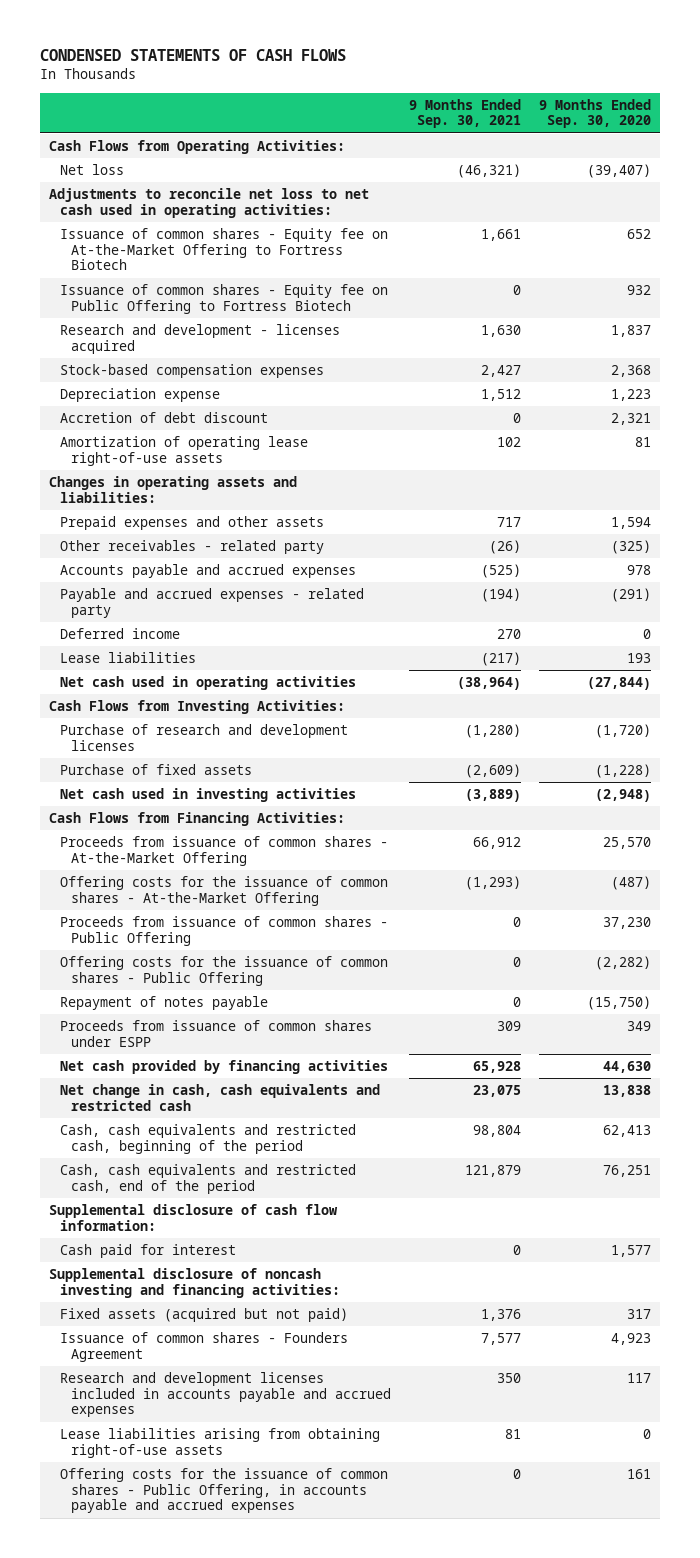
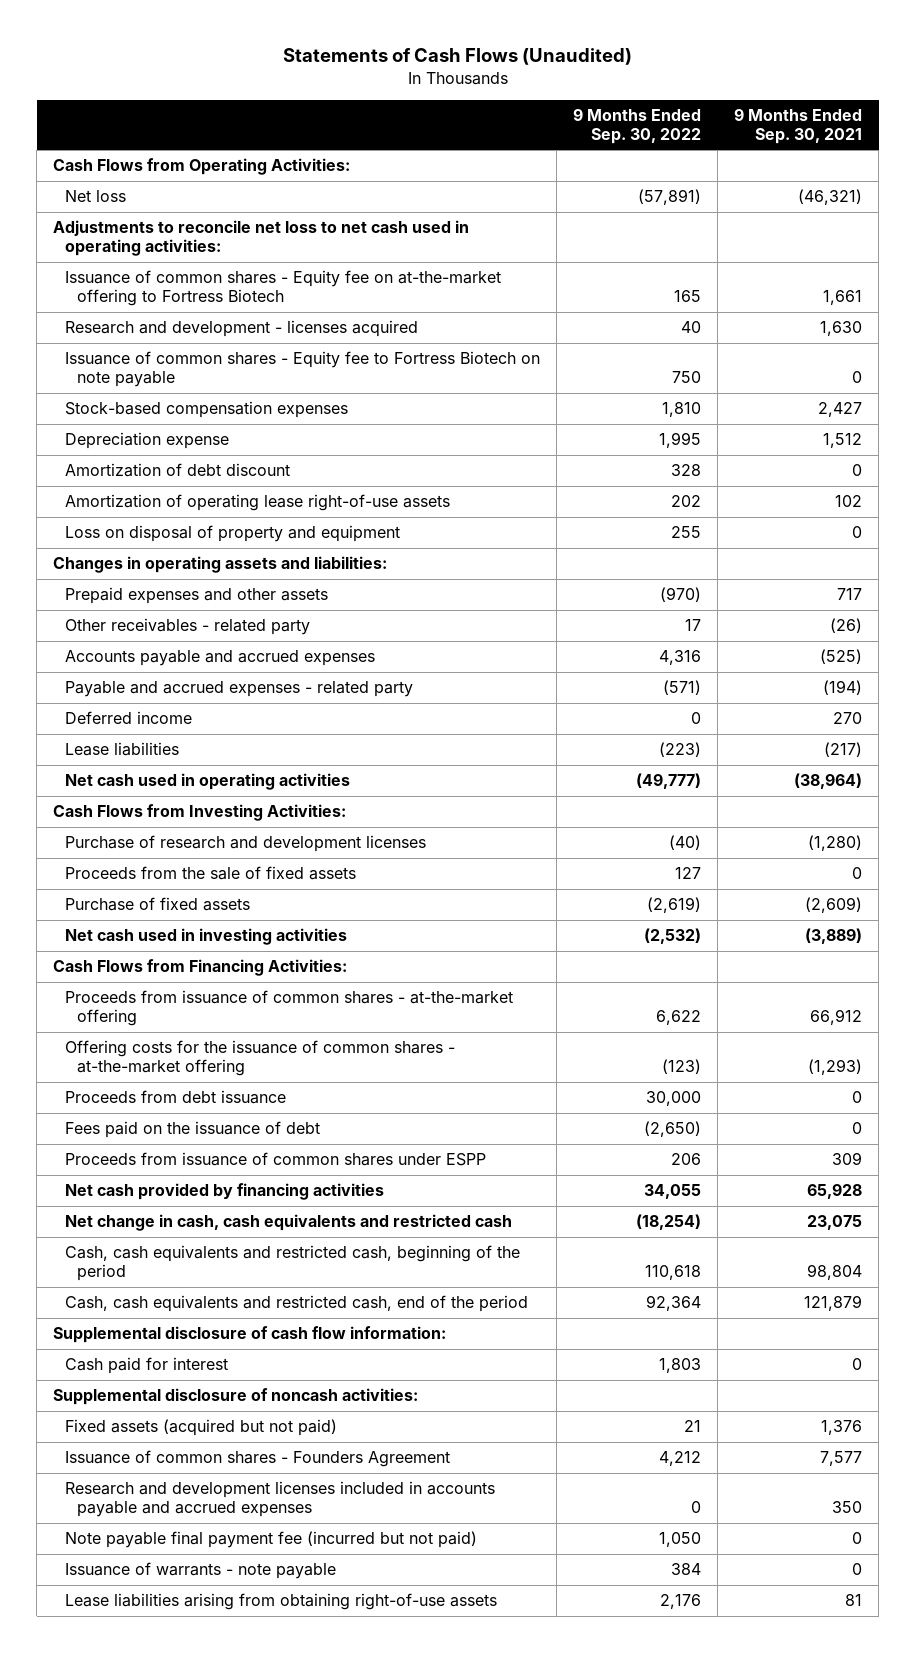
[39,48,346,61] CONDENSED STATEMENTS OF CASH FLOWS -> [282,47,632,65] Statements of Cash Flows (Unaudited)
[539,98,652,129] 9 Months Ended Sep. 30, 2020 -> none
none -> [573,108,702,144] 9 Months Ended Sep. 30, 2022
[59,284,388,314] Issuance of common shares - Equity fee on Public Offering to Fortress Biotech -> none
[59,228,388,271] Issuance of common shares - Equity fee on At-the-Market Offering to Fortress Biotech -> [65,270,502,307] Issuance of common shares - Equity fee on at-the-market offering to Fortress Biotech
none -> [65,351,541,388] Issuance of common shares - Equity fee to Fortress Biotech on note payable
[59,412,268,424] Accretion of debt discount -> [65,463,291,478] Amortization of debt discount
none -> [65,525,401,543] Loss on disposal of property and equipment
none -> [65,866,357,881] Proceeds from the sale of fixed assets
[59,916,388,946] Proceeds from issuance of common shares - Public Offering -> none
[59,956,388,986] Offering costs for the issuance of common shares - Public Offering -> none
[59,996,268,1011] Repayment of notes payable -> none
[59,836,388,866] Proceeds from issuance of common shares - At-the-Market Offering -> [65,990,514,1027] Proceeds from issuance of common shares - at-the-market offering
[59,876,388,906] Offering costs for the issuance of common shares - At-the-Market Offering -> [65,1040,456,1077] Offering costs for the issuance of common shares - at-the-market offering
none -> [65,1090,287,1105] Proceeds from debt issuance
none -> [65,1121,321,1139] Fees paid on the issuance of debt
[48,1268,340,1298] Supplemental disclosure of noncash investing and financing activities: -> [53,1388,419,1406] Supplemental disclosure of noncash activities:
none -> [65,1531,478,1549] Note payable final payment fee (incurred but not paid)
none -> [65,1562,337,1580] Issuance of warrants - note payable
[59,1468,388,1514] Offering costs for the issuance of common shares - Public Offering, in accounts payable and accrued expenses -> none

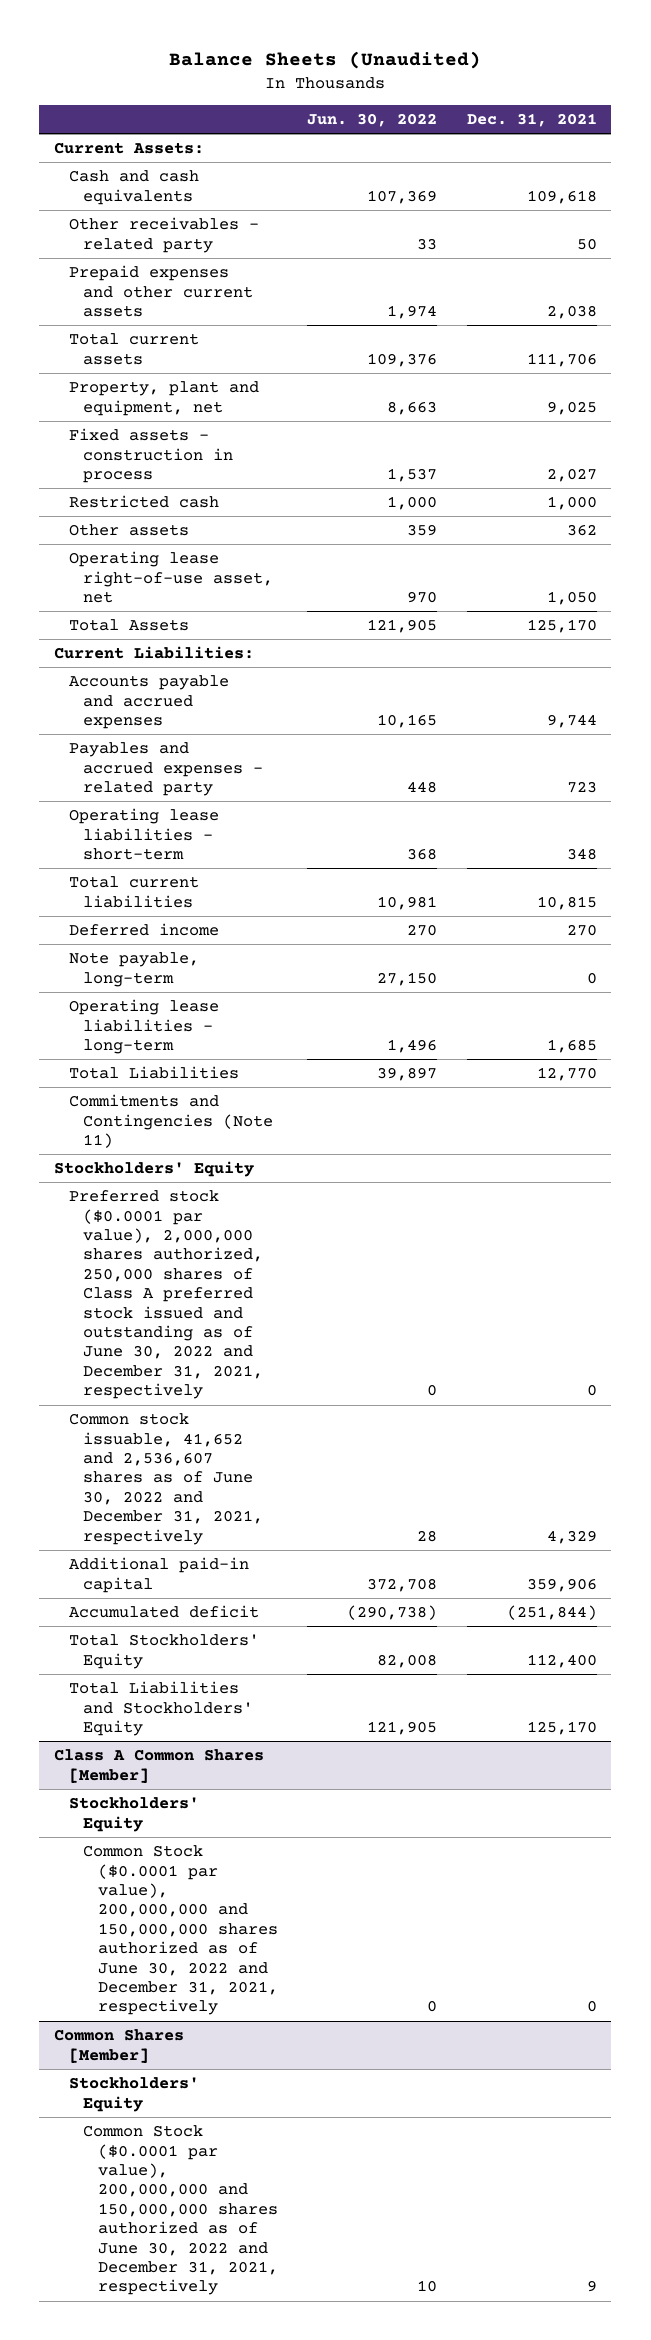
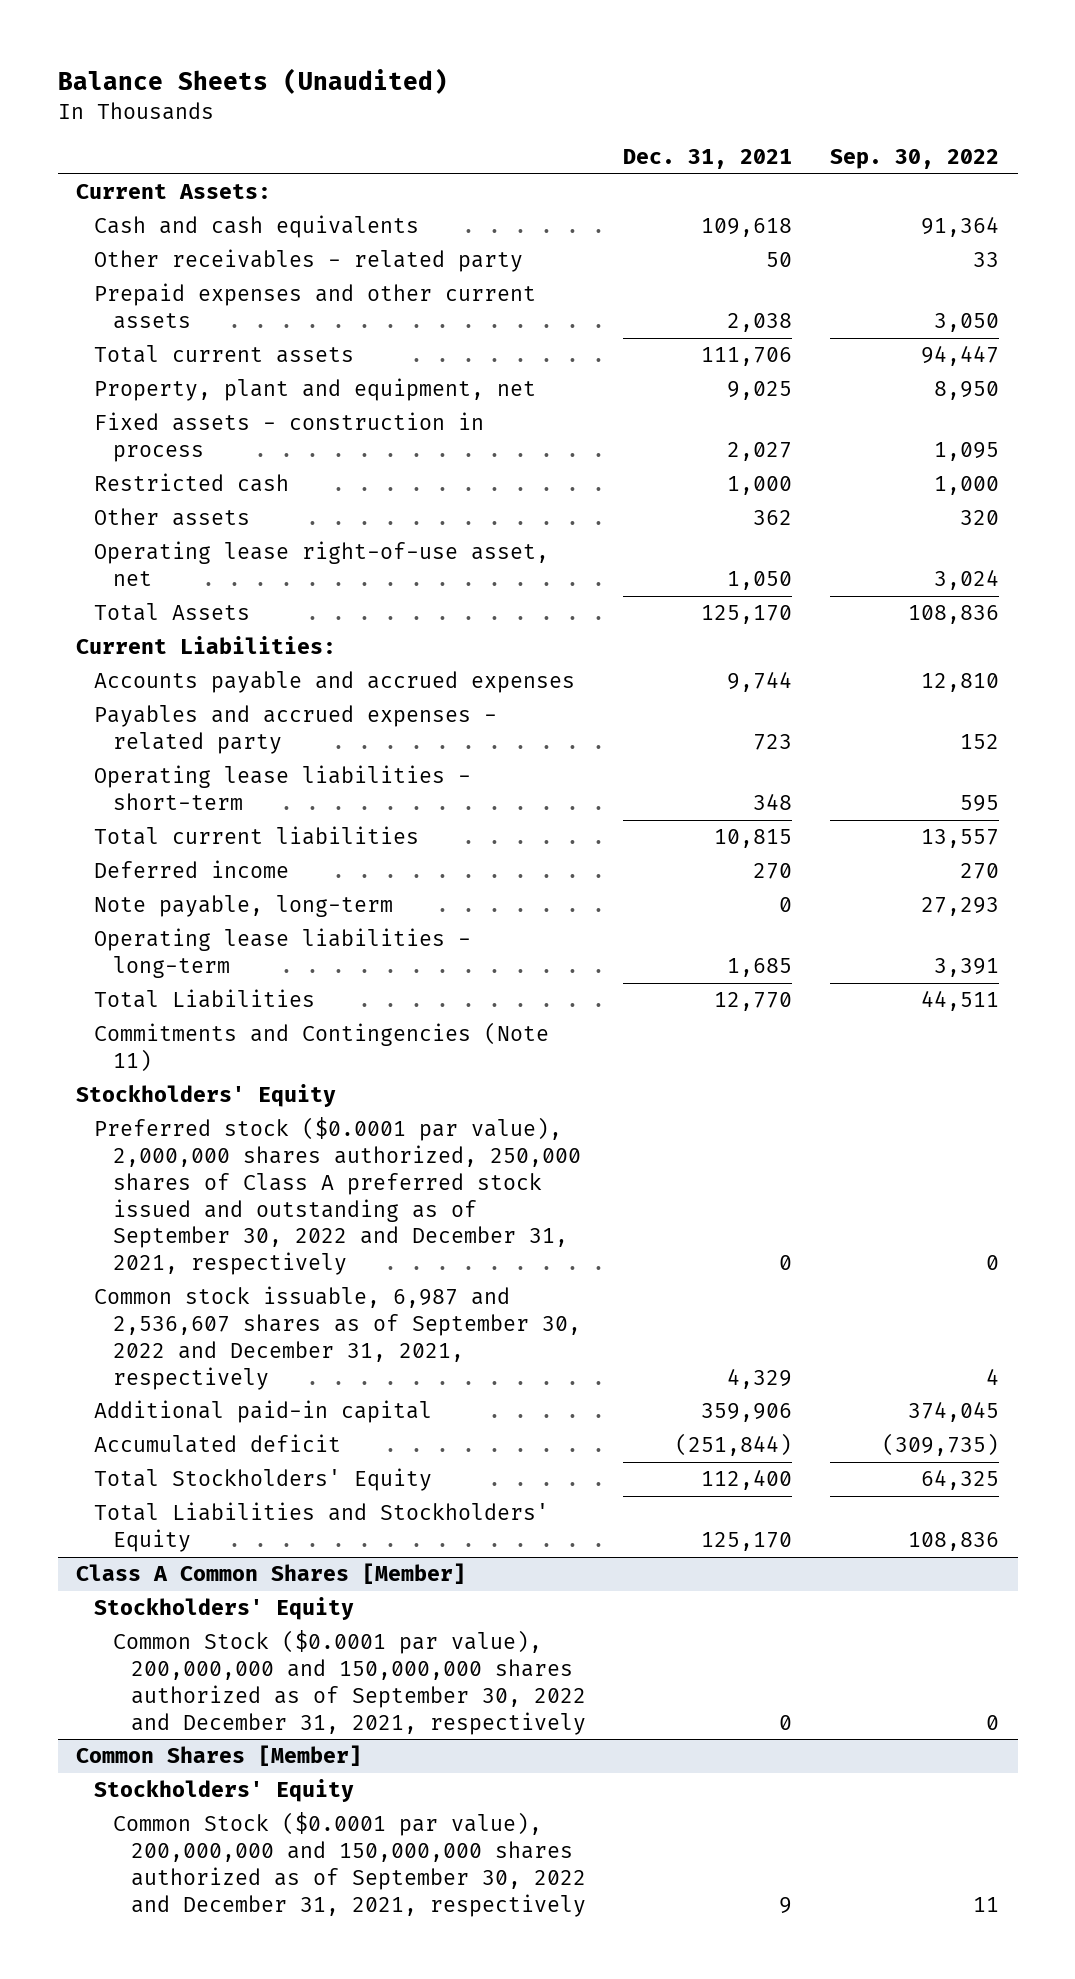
[307,113,438,128] Jun. 30, 2022 -> none
none -> [829,149,999,170] Sep. 30, 2022
[68,1190,264,1400] Preferred stock ($0.0001 par value), 2,000,000 shares authorized, 250,000 shares of Class A preferred stock issued and outstanding as of June 30, 2022 and December 31, 2021, respectively -> [94,1117,581,1276] Preferred stock ($0.0001 par value), 2,000,000 shares authorized, 250,000 shares of Class A preferred stock issued and outstanding as of September 30, 2022 and December 31, 2021, respectively
[68,1413,264,1545] Common stock issuable, 41,652 and 2,536,607 shares as of June 30, 2022 and December 31, 2021, respectively -> [94,1286,581,1390] Common stock issuable, 6,987 and 2,536,607 shares as of September 30, 2022 and December 31, 2021, respectively
[83,1845,279,2016] Common Stock ($0.0001 par value), 200,000,000 and 150,000,000 shares authorized as of June 30, 2022 and December 31, 2021, respectively -> [112,1630,586,1735] Common Stock ($0.0001 par value), 200,000,000 and 150,000,000 shares authorized as of September 30, 2022 and December 31, 2021, respectively
[83,2125,279,2296] Common Stock ($0.0001 par value), 200,000,000 and 150,000,000 shares authorized as of June 30, 2022 and December 31, 2021, respectively -> [112,1812,586,1917] Common Stock ($0.0001 par value), 200,000,000 and 150,000,000 shares authorized as of September 30, 2022 and December 31, 2021, respectively

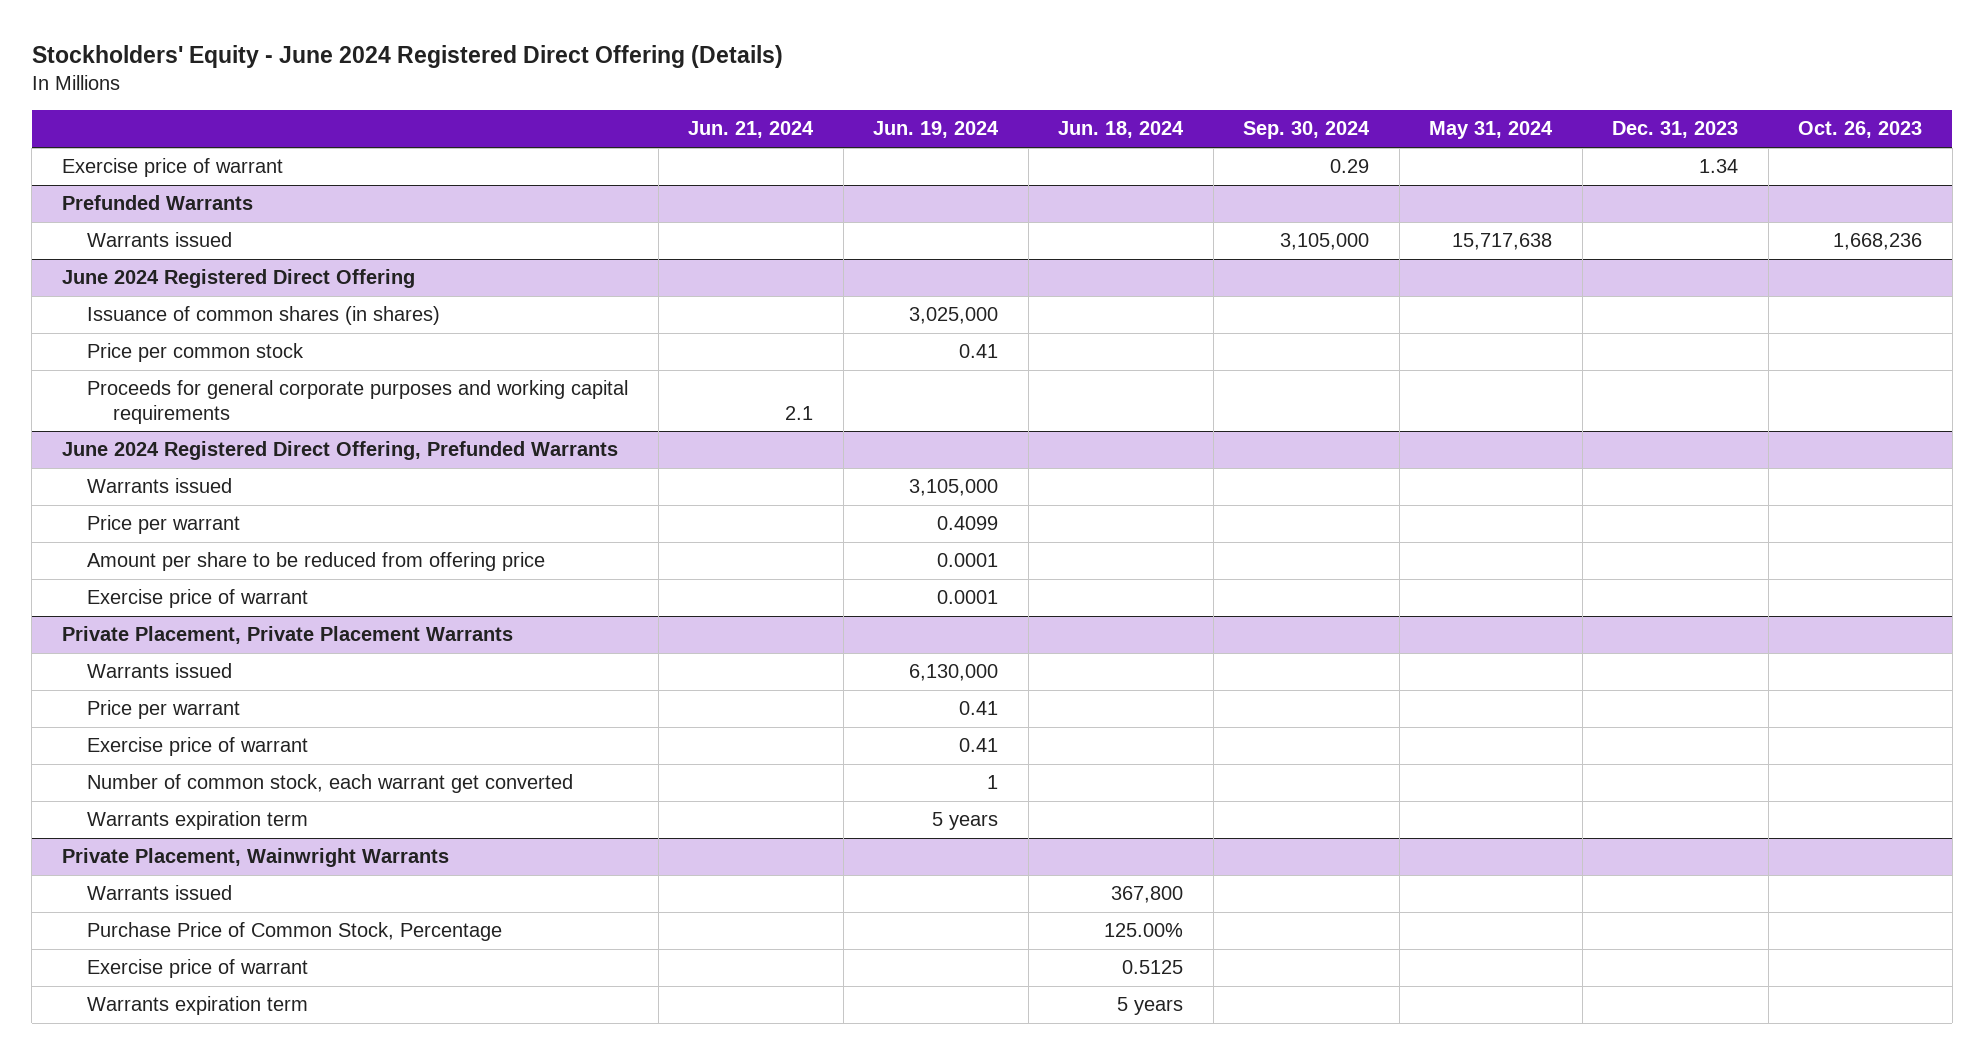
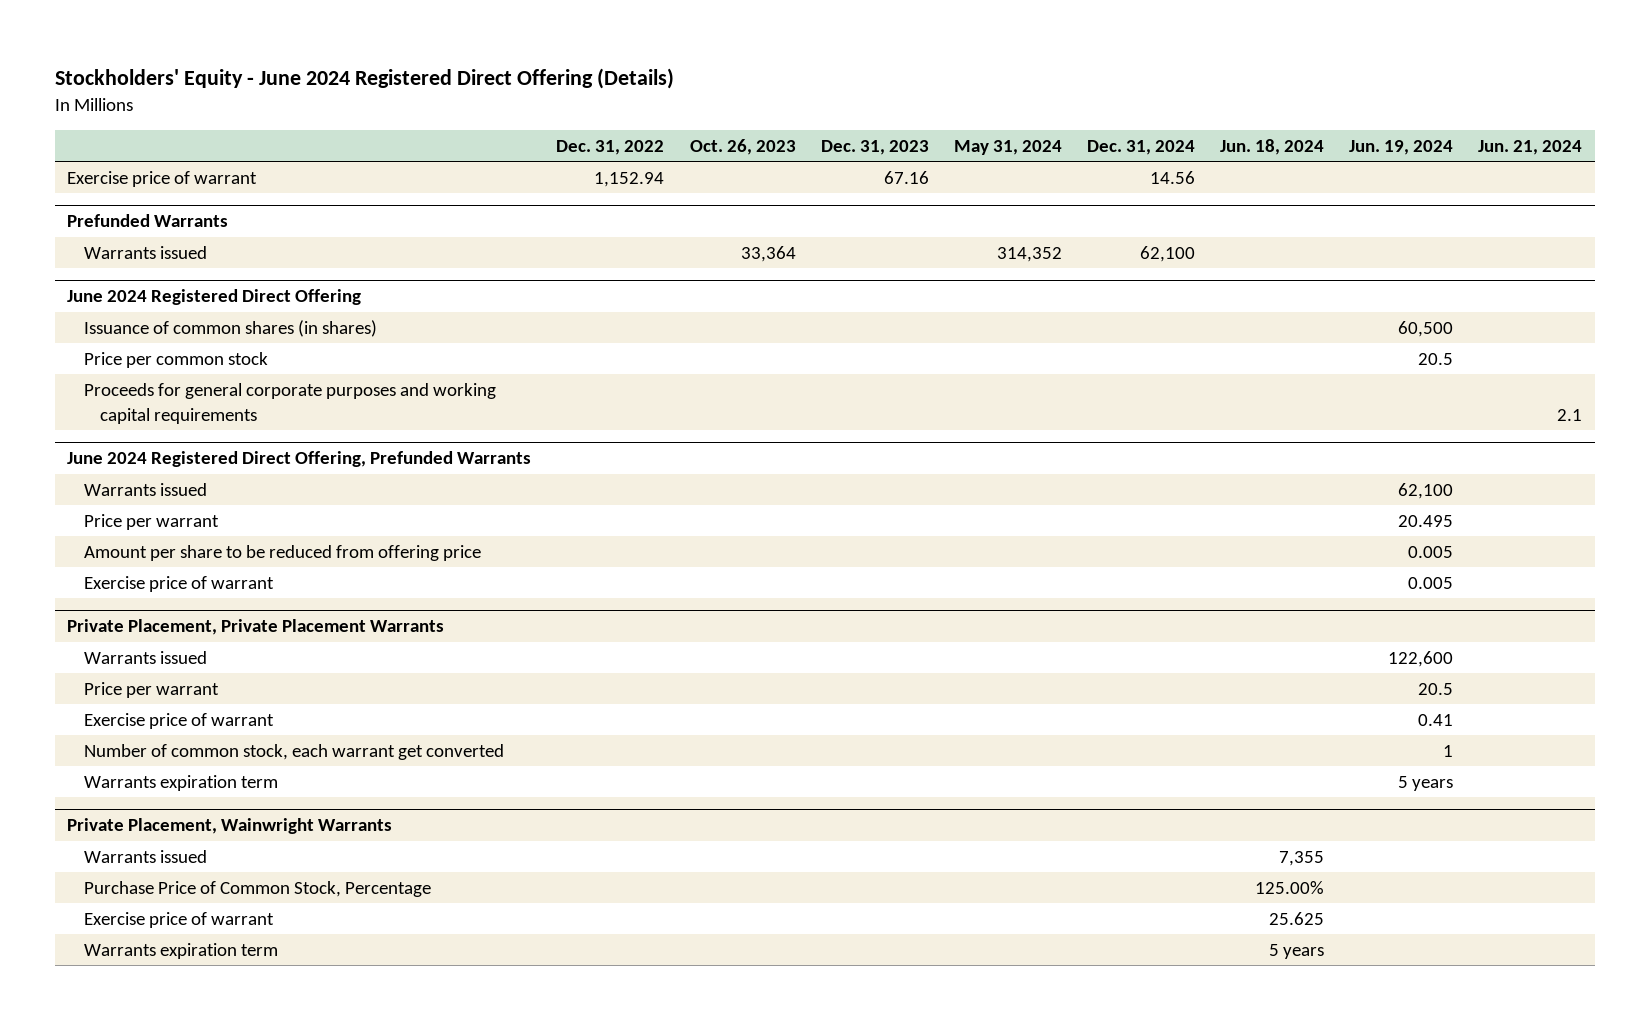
[1243,121,1371,140] Sep. 30, 2024 -> none
none -> [556,139,665,155] Dec. 31, 2022
none -> [1086,139,1195,155] Dec. 31, 2024
[1699,159,1739,174] 1.34 -> [883,170,929,184] 67.16
[1452,233,1553,251] 15,717,638 -> [996,246,1062,262] 314,352
[1833,233,1923,251] 1,668,236 -> [740,245,796,262] 33,364
[909,307,999,325] 3,025,000 -> [1398,320,1454,337] 60,500
[959,344,999,359] 0.41 -> [1418,352,1454,365] 20.5
[909,479,999,497] 3,105,000 -> [1398,482,1454,499] 62,100
[937,516,999,531] 0.4099 -> [1398,514,1454,527] 20.495
[937,553,999,568] 0.0001 -> [1408,545,1454,558] 0.005
[937,590,999,605] 0.0001 -> [1408,576,1454,589] 0.005
[909,664,999,682] 6,130,000 -> [1388,650,1454,667] 122,600
[959,701,999,716] 0.41 -> [1418,682,1454,695] 20.5
[1111,886,1184,904] 367,800 -> [1278,850,1324,866] 7,355
[1122,960,1184,975] 0.5125 -> [1268,911,1324,925] 25.625

